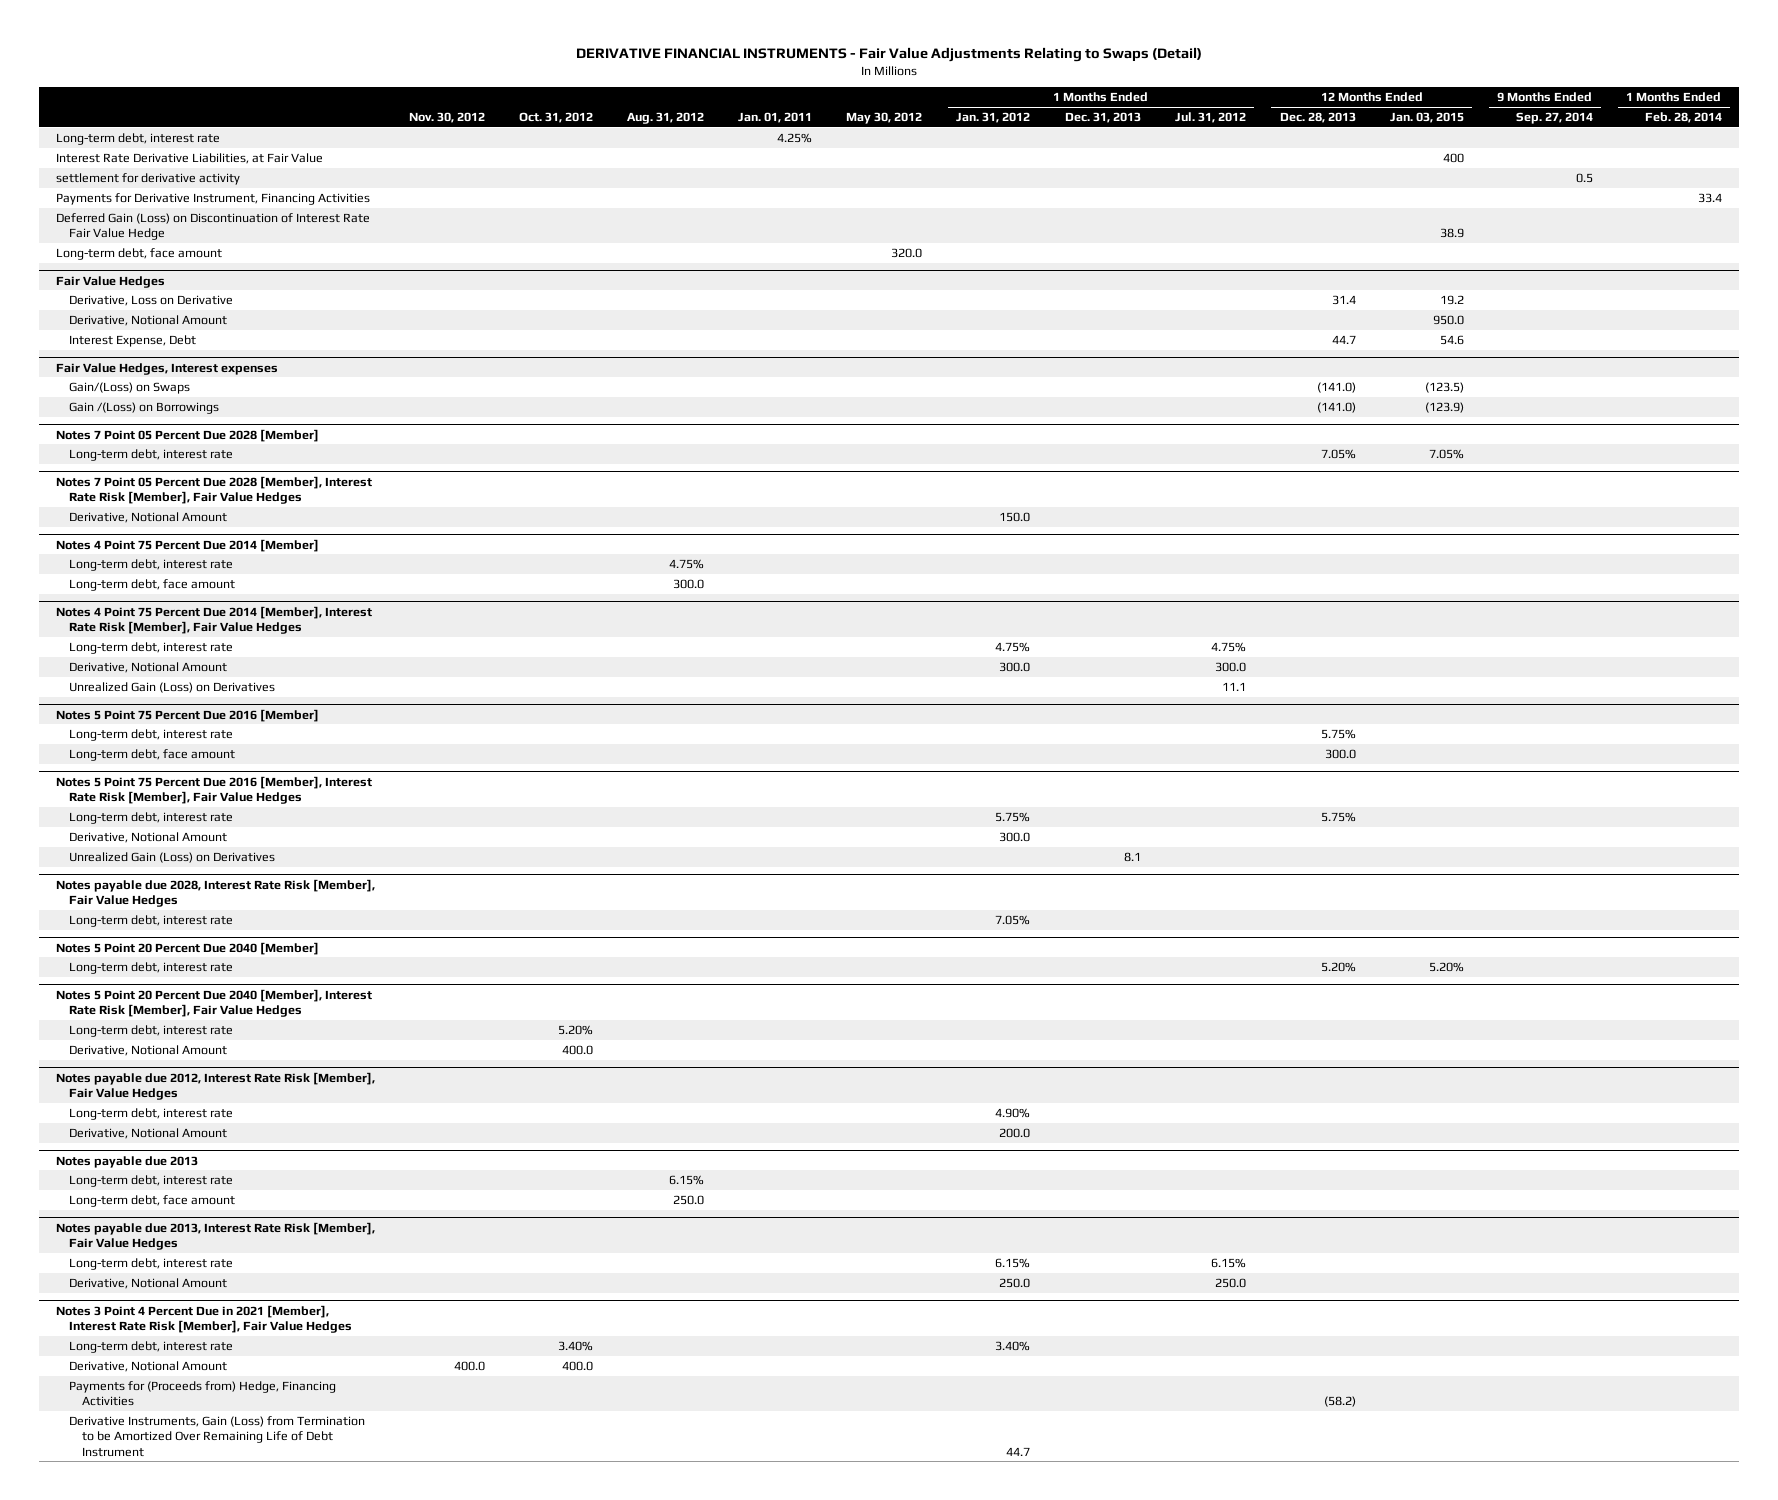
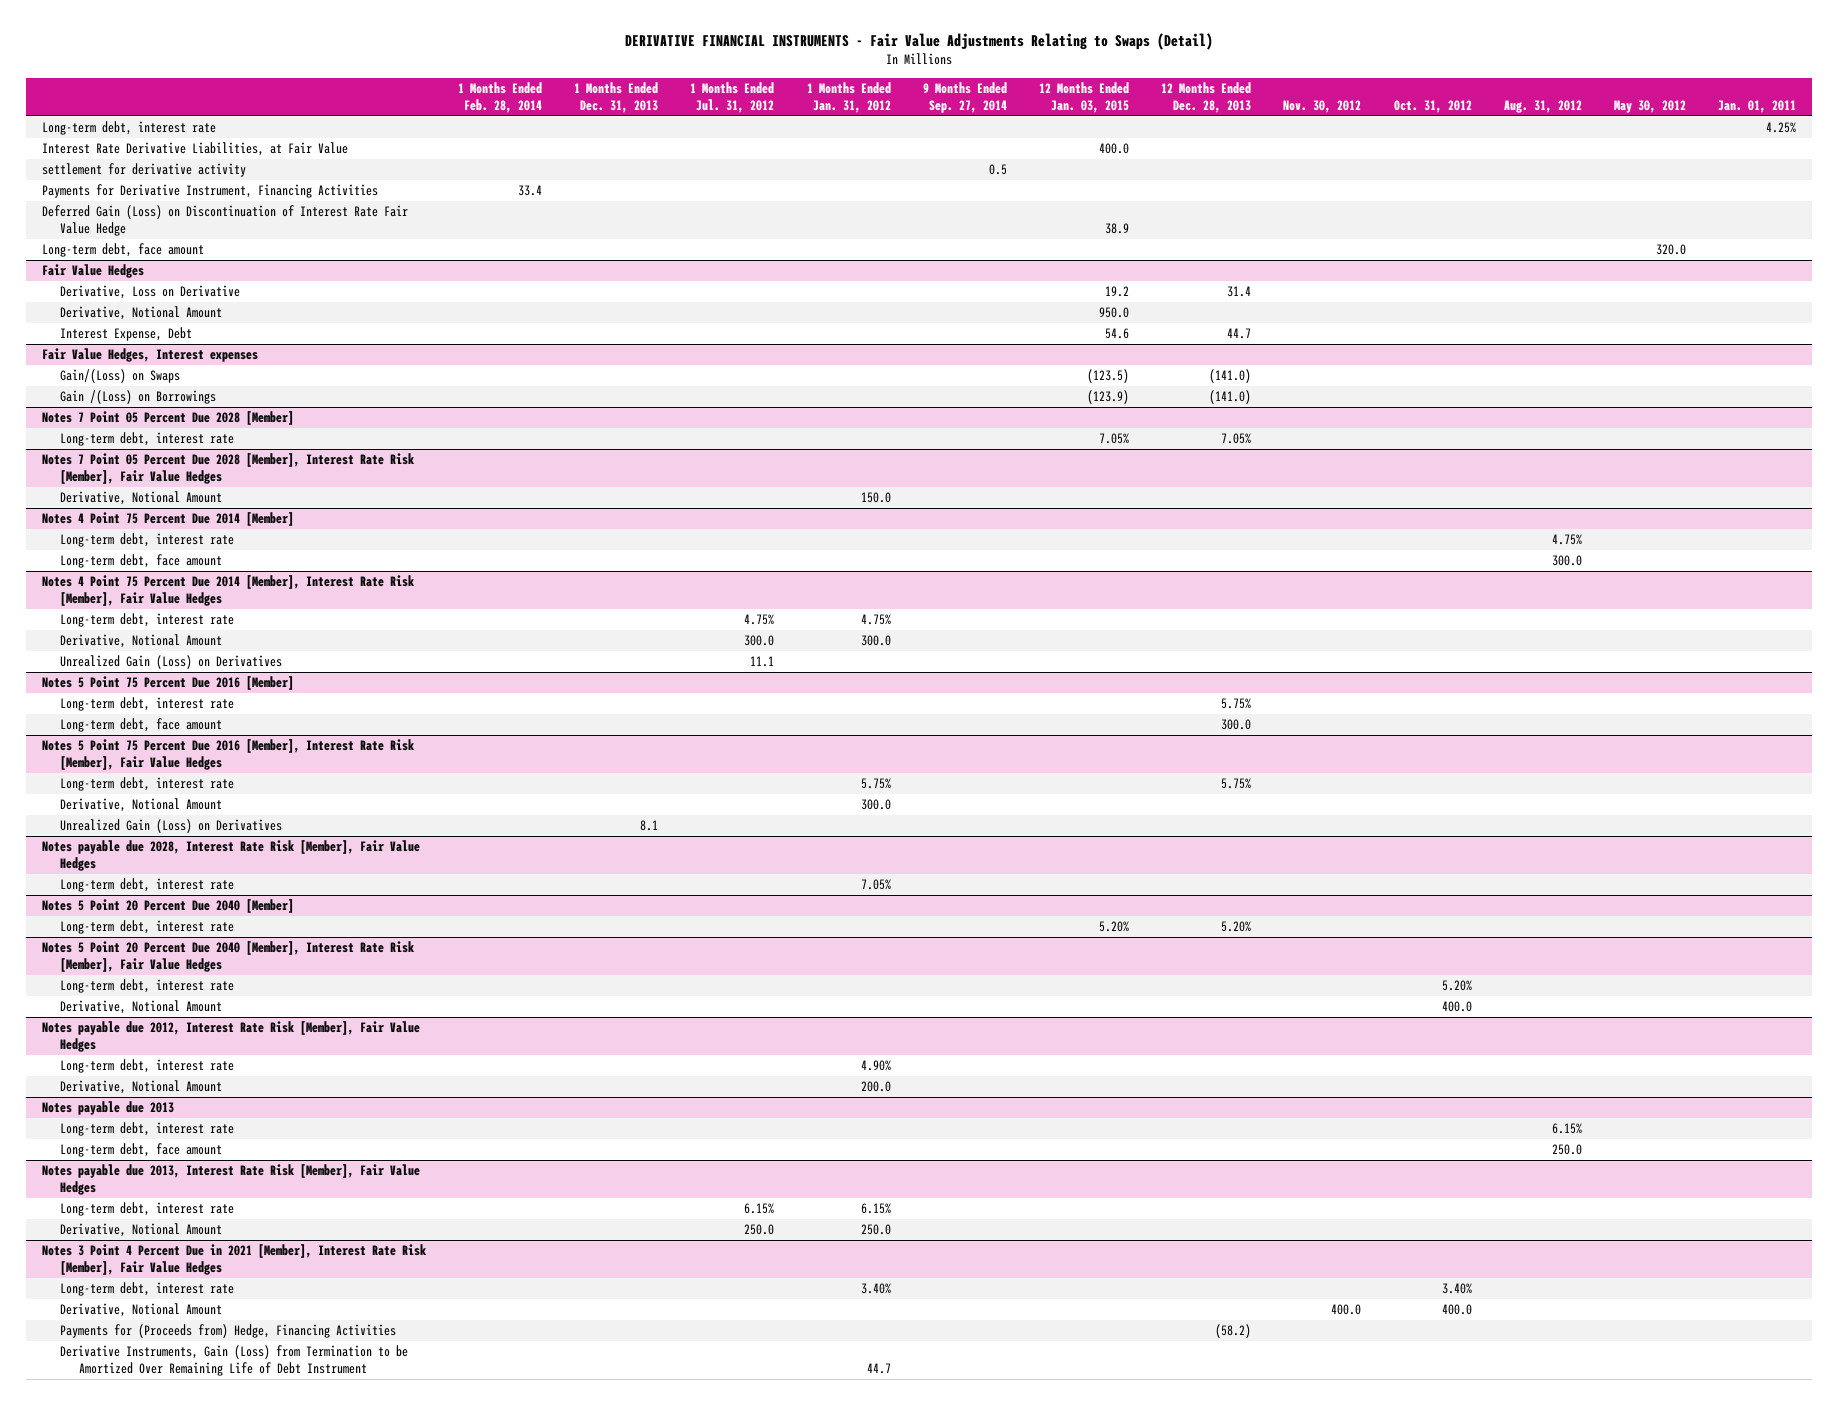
[1442,152,1464,163] 400 -> [1099,143,1130,155] 400.0

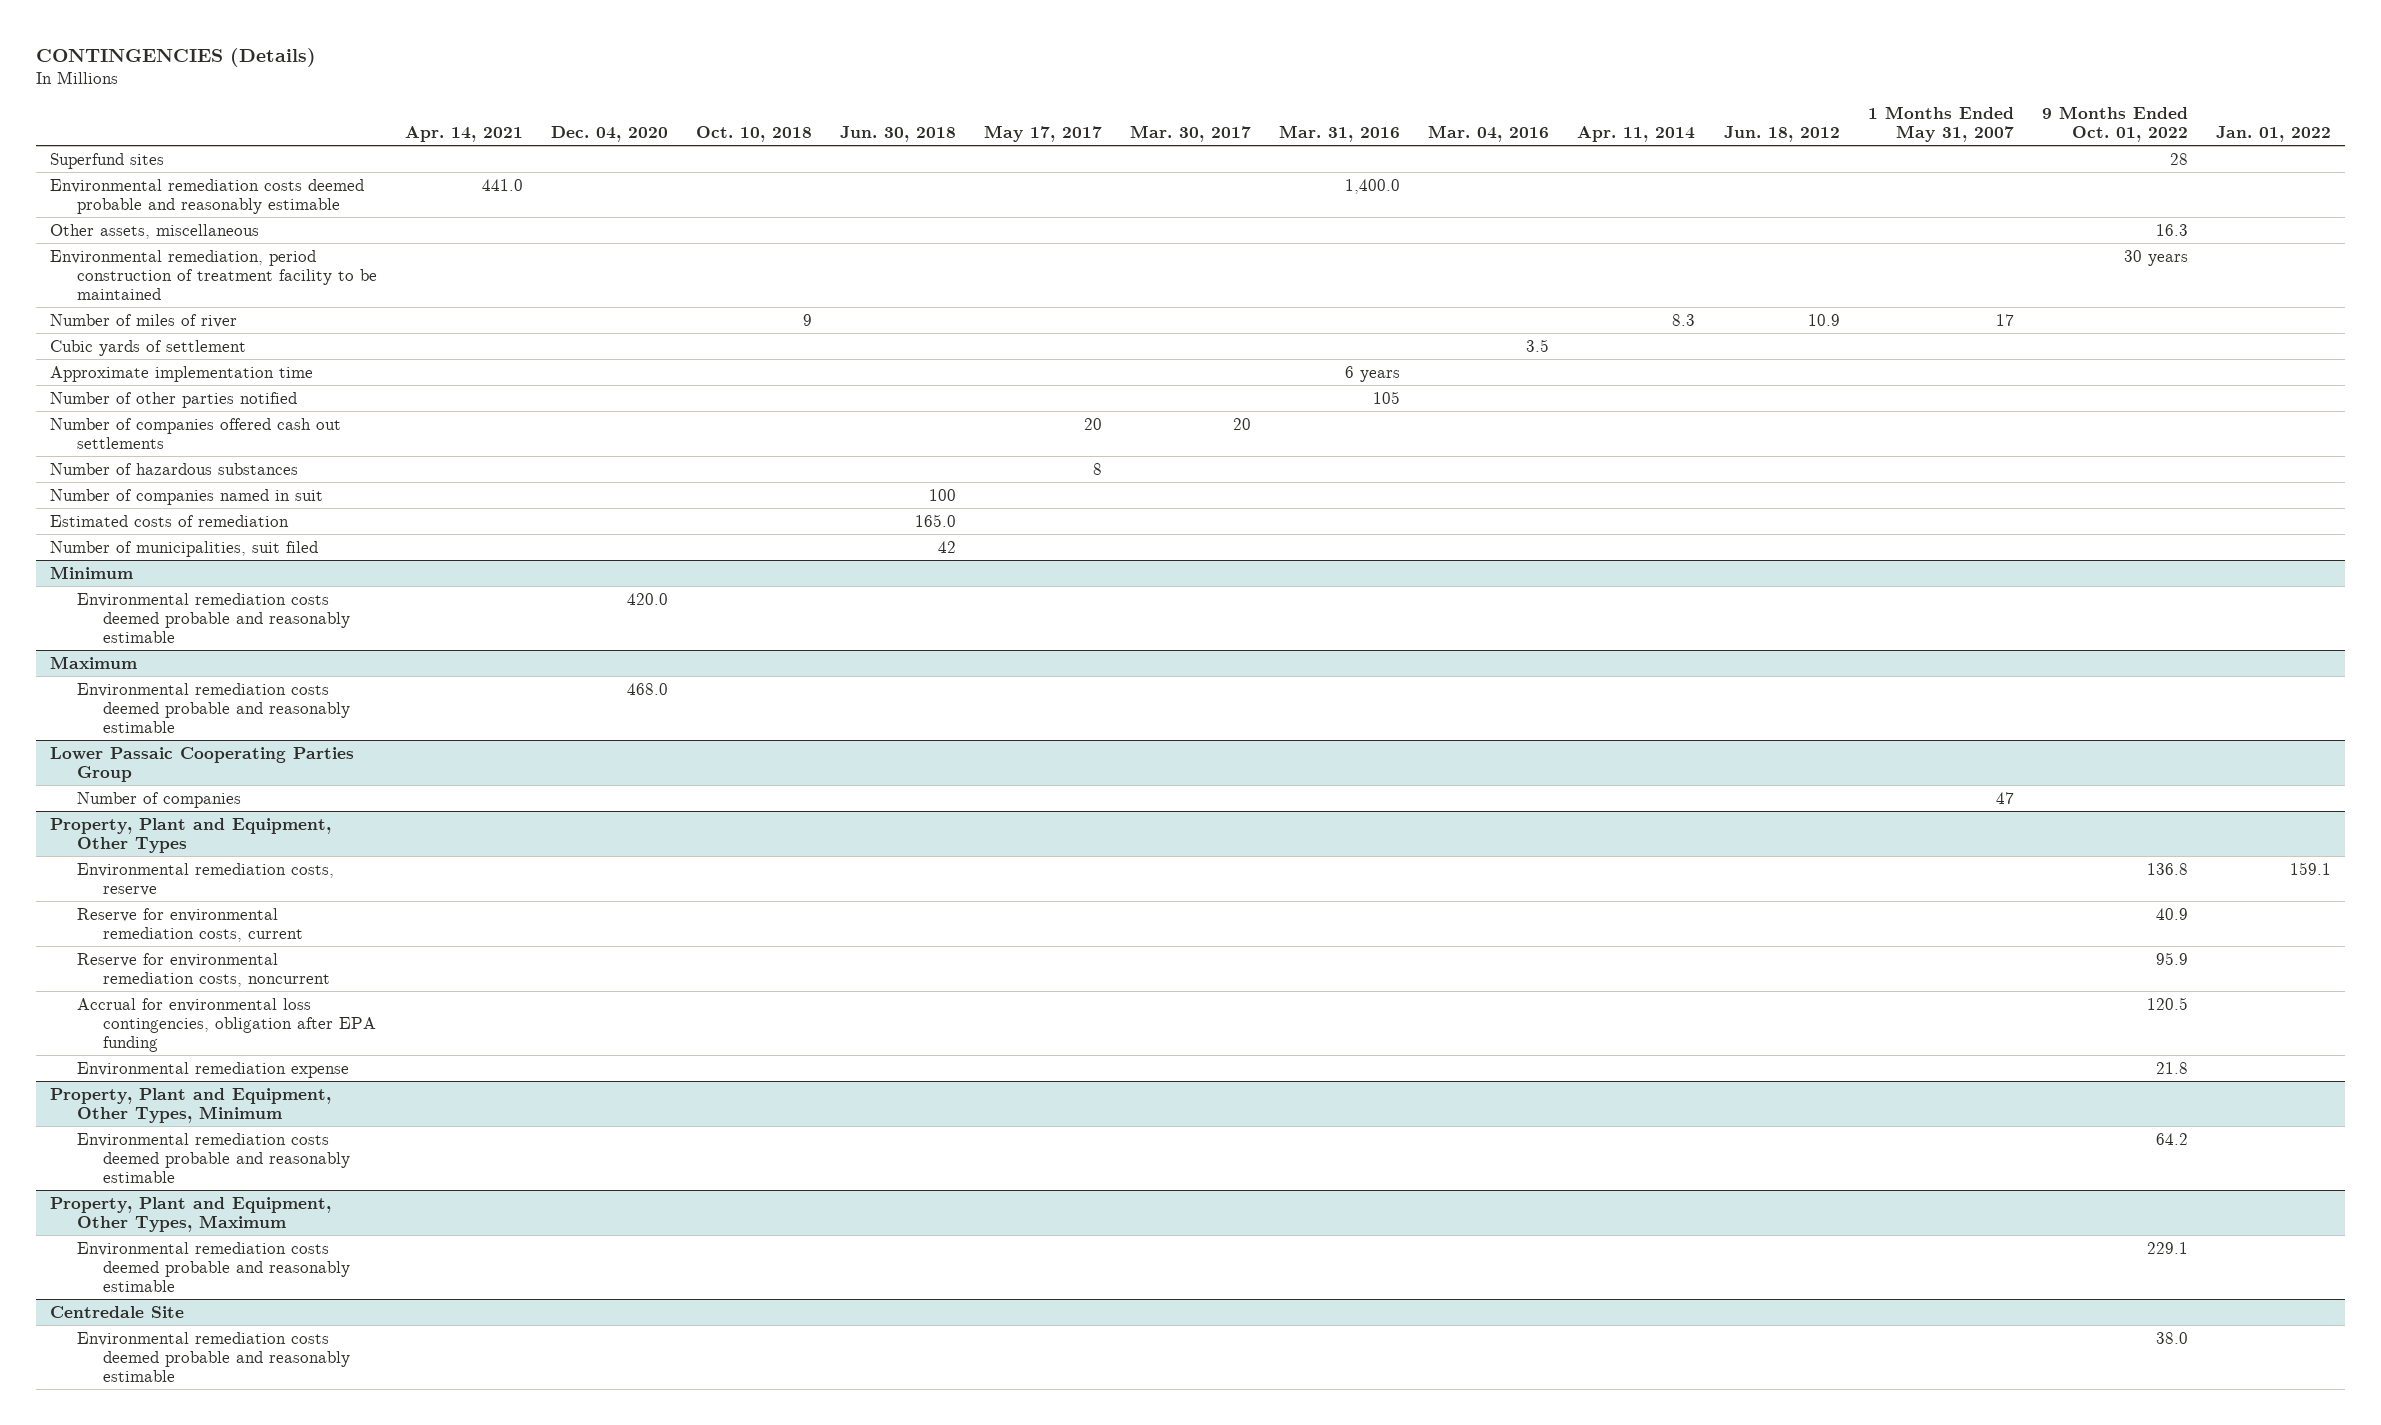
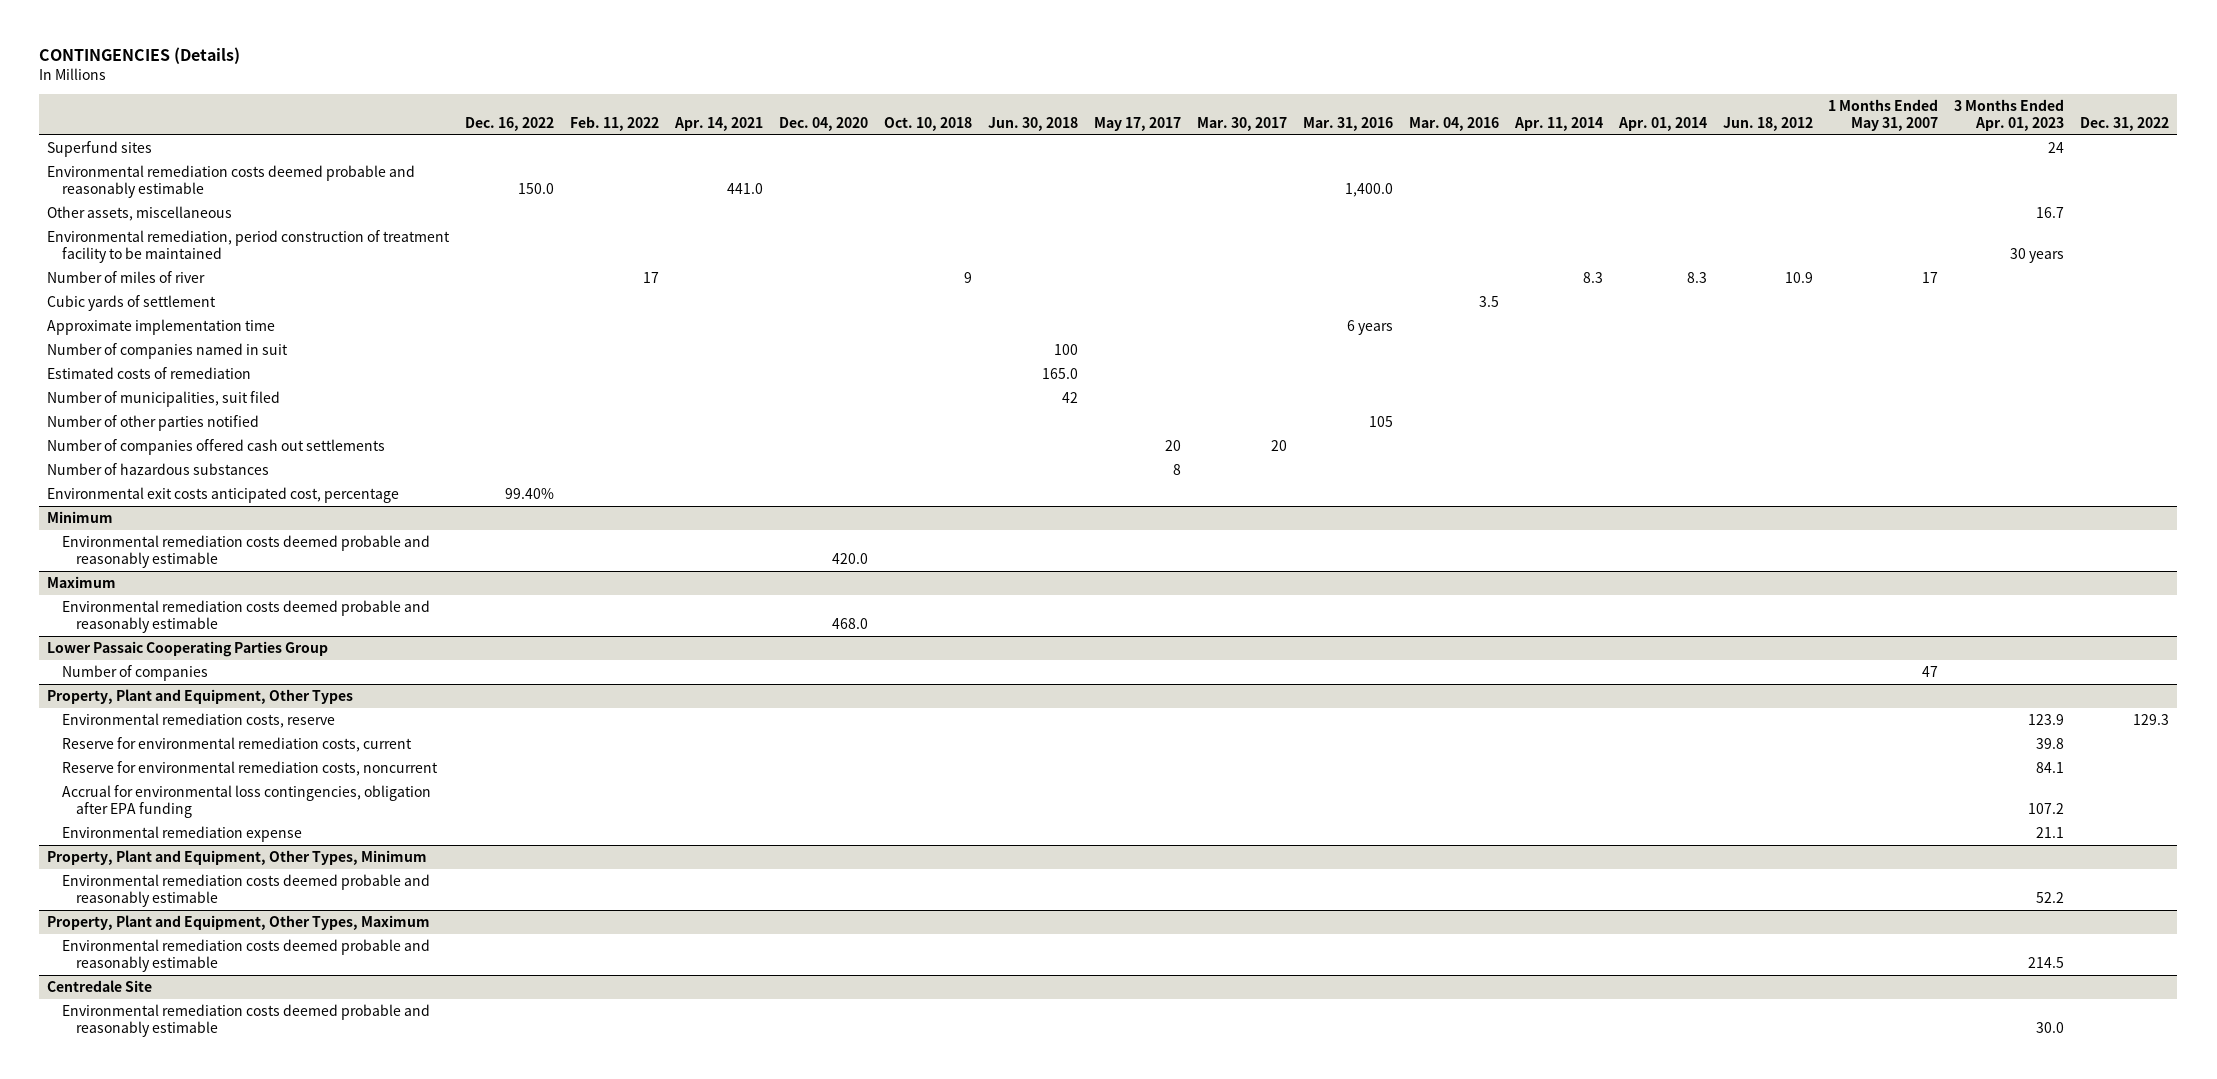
[2041,105,2188,143] 9 Months Ended Oct. 01, 2022 -> none
[2215,126,2331,143] Jan. 01, 2022 -> none
none -> [465,116,555,131] Dec. 16, 2022
none -> [570,115,660,131] Feb. 11, 2022
none -> [1617,116,1707,131] Apr. 01, 2014
none -> [1954,99,2065,131] 3 Months Ended Apr. 01, 2023
none -> [2080,116,2170,131] Dec. 31, 2022
[50,391,298,408] Number of other parties notified -> [47,415,260,432] Number of other parties notified
[50,417,342,449] Number of companies offered cash out settlements -> [47,439,386,456] Number of companies offered cash out settlements
[50,462,299,475] Number of hazardous substances -> [47,463,270,476] Number of hazardous substances
none -> [47,487,400,504] Environmental exit costs anticipated cost, percentage

